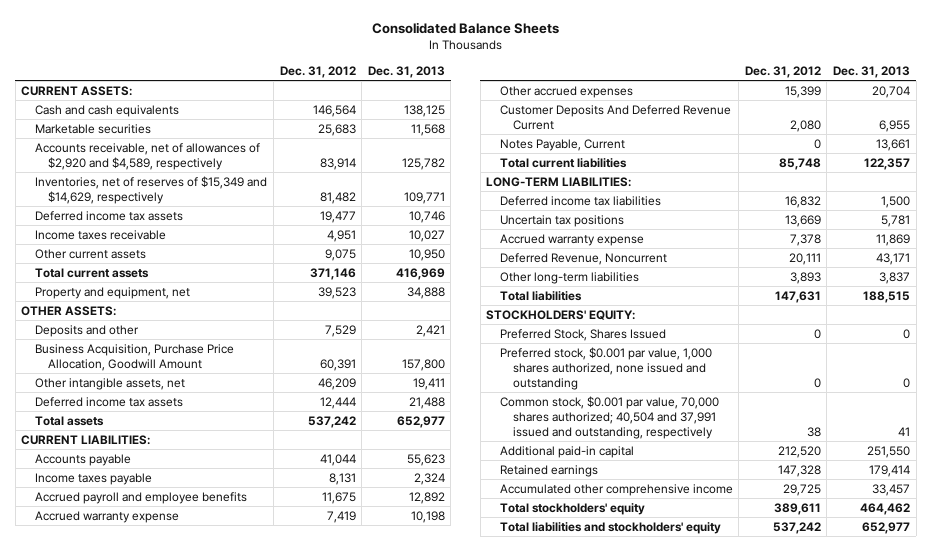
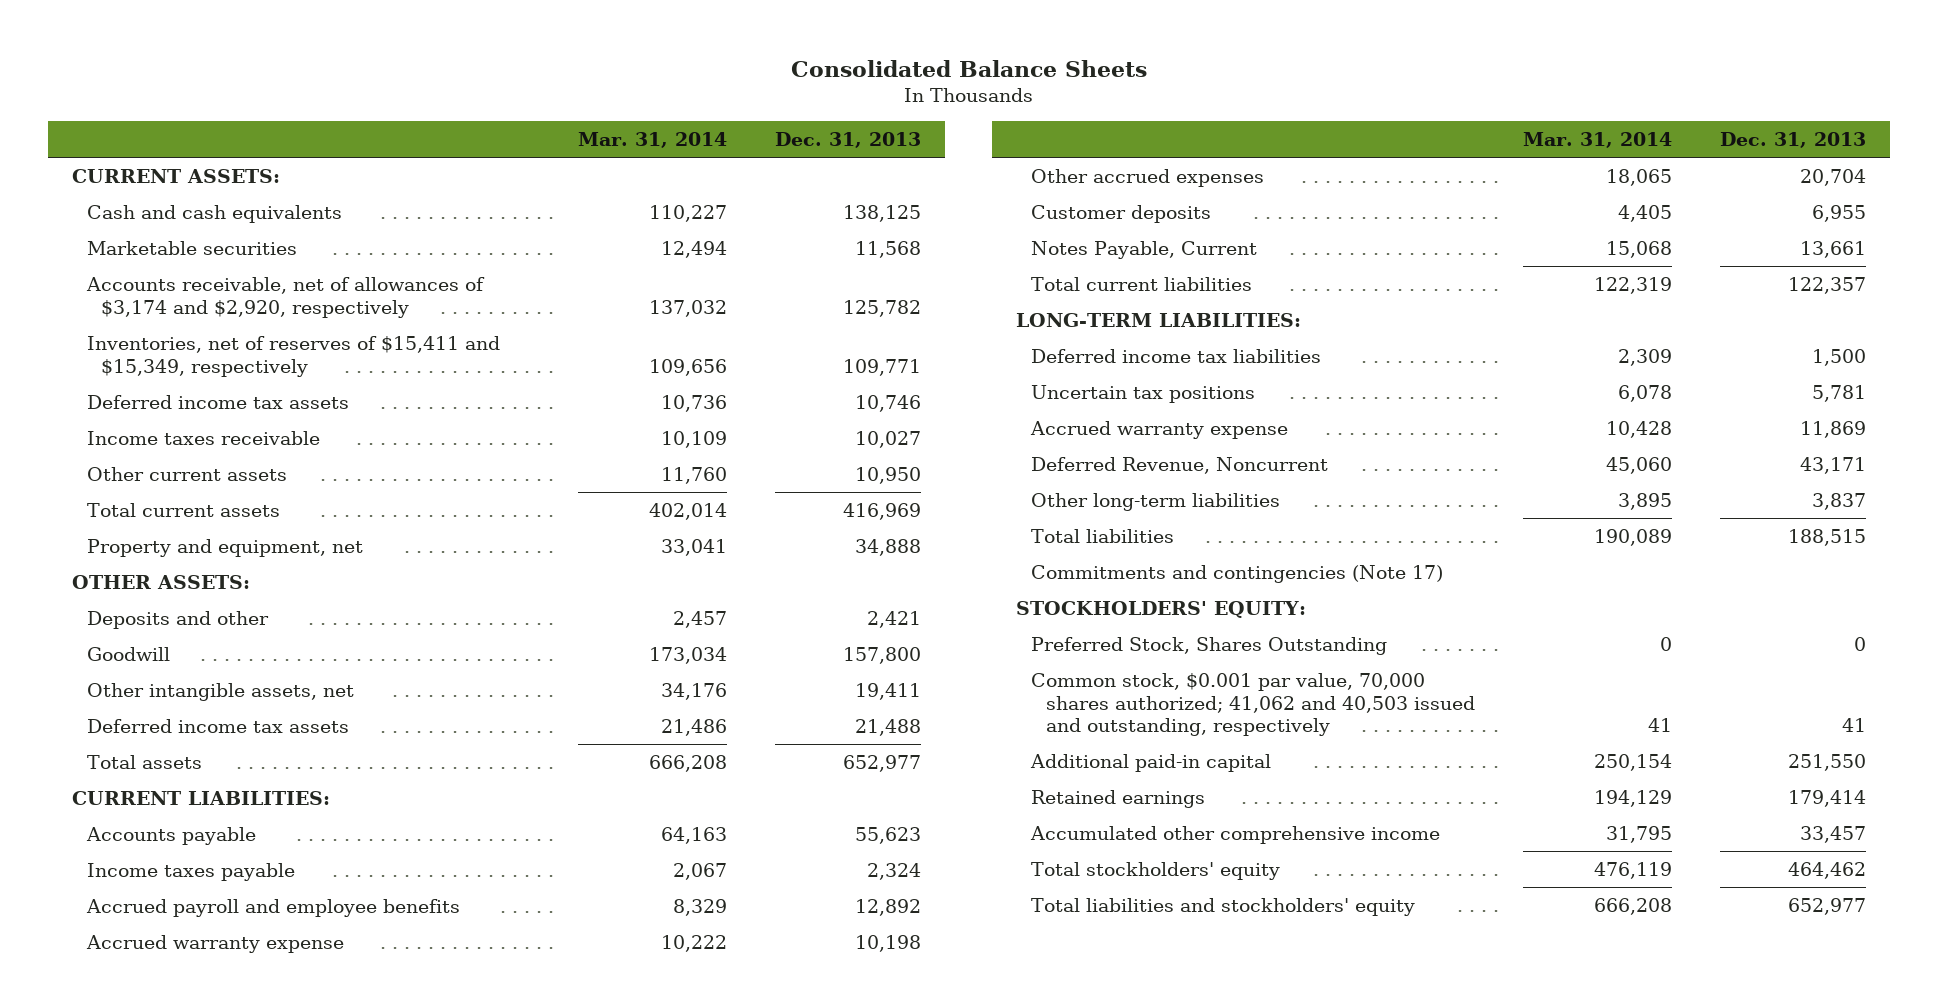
[279,65,356,78] Dec. 31, 2012 -> none
none -> [578,131,728,148] Mar. 31, 2014
[34,142,260,170] Accounts receivable, net of allowances of $2,920 and $4,589, respectively -> [85,277,485,318] Accounts receivable, net of allowances of $3,174 and $2,920, respectively
[34,175,267,204] Inventories, net of reserves of $15,349 and $14,629, respectively -> [86,336,500,377] Inventories, net of reserves of $15,411 and $15,349, respectively
[34,343,234,371] Business Acquisition, Purchase Price Allocation, Goodwill Amount -> [86,647,170,662] Goodwill
[499,104,731,130] Customer Deposits And Deferred Revenue Current -> [1030,205,1211,224] Customer deposits
none -> [1030,565,1443,584] Commitments and contingencies (Note 17)
[499,328,666,341] Preferred Stock, Shares Issued -> none
[499,346,712,390] Preferred stock, $0.001 par value, 1,000 shares authorized, none issued and outstanding -> [1030,637,1387,656] Preferred Stock, Shares Outstanding
[499,395,719,439] Common stock, $0.001 par value, 70,000 shares authorized; 40,504 and 37,991 issued and outstanding, respectively -> [1030,673,1475,737] Common stock, $0.001 par value, 70,000 shares authorized; 41,062 and 40,503 issued and outstanding, respectively

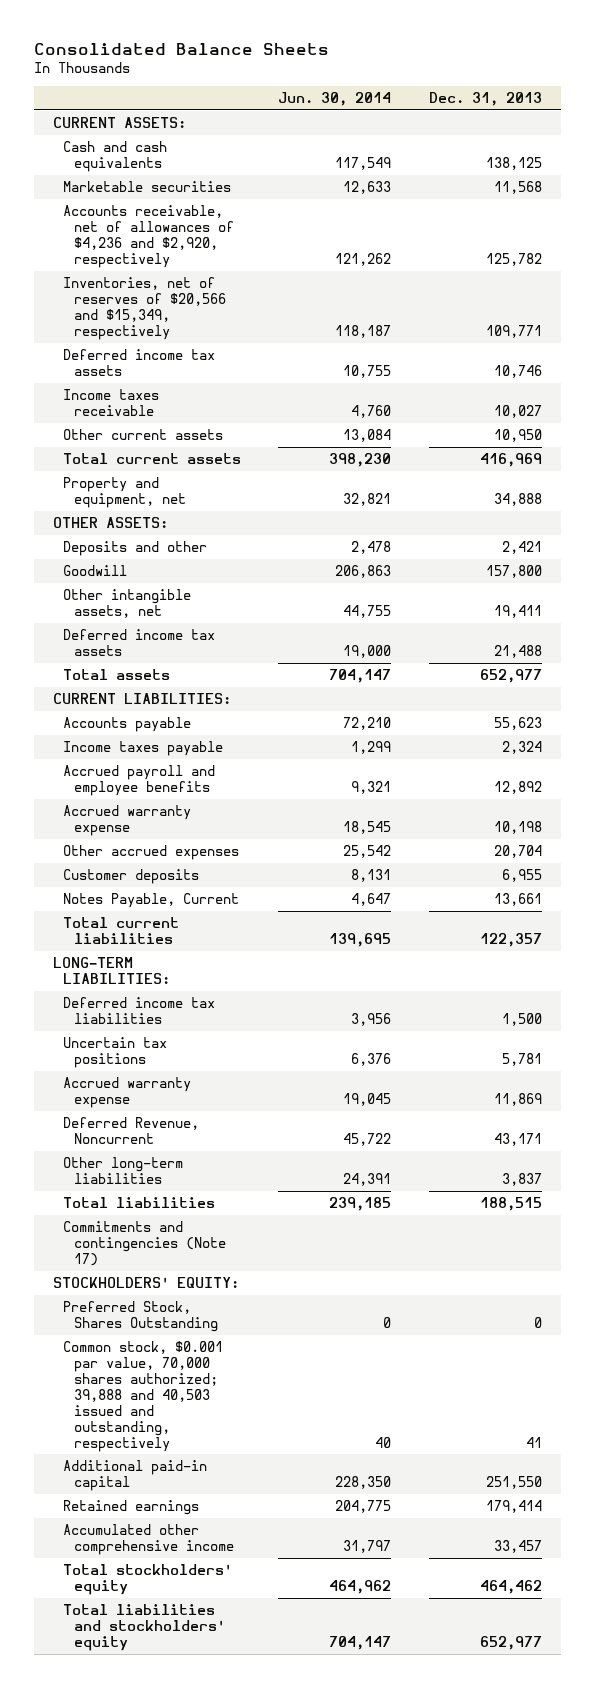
[578,131,728,148] Mar. 31, 2014 -> none
none -> [278,91,392,106] Jun. 30, 2014
[85,277,485,318] Accounts receivable, net of allowances of $3,174 and $2,920, respectively -> [63,204,234,268] Accounts receivable, net of allowances of $4,236 and $2,920, respectively
[86,336,500,377] Inventories, net of reserves of $15,411 and $15,349, respectively -> [63,276,226,340] Inventories, net of reserves of $20,566 and $15,349, respectively
[1030,673,1475,737] Common stock, $0.001 par value, 70,000 shares authorized; 41,062 and 40,503 issued and outstanding, respectively -> [63,1340,224,1452] Common stock, $0.001 par value, 70,000 shares authorized; 39,888 and 40,503 issued and outstanding, respectively

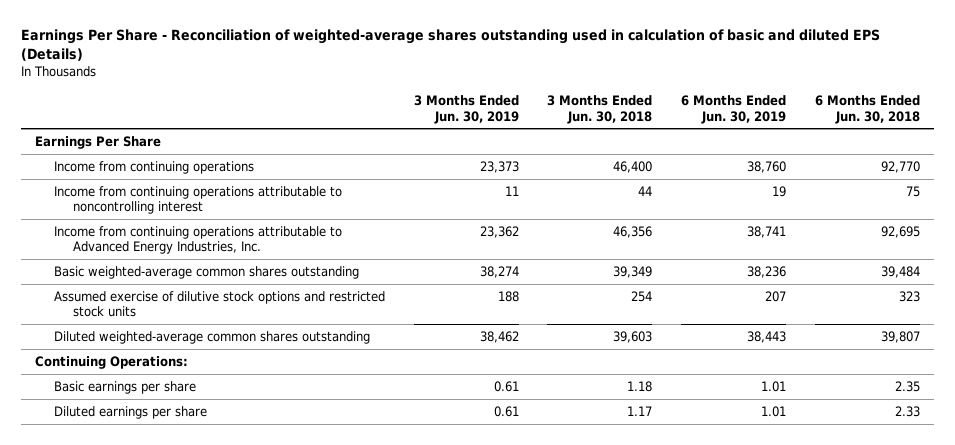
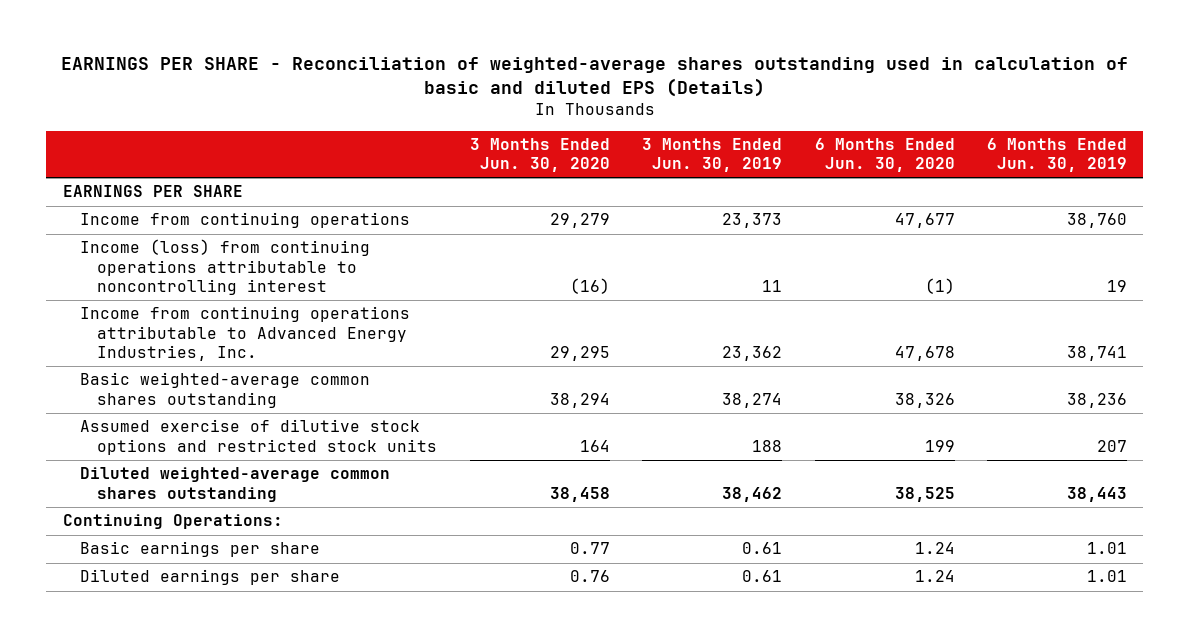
[20,29,880,62] Earnings Per Share - Reconciliation of weighted-average shares outstanding used in calculation of basic and diluted EPS (Details) -> [60,57,1128,98] EARNINGS PER SHARE - Reconciliation of weighted-average shares outstanding used in calculation of basic and diluted EPS (Details)
[547,95,653,124] 3 Months Ended Jun. 30, 2018 -> none
[814,95,920,124] 6 Months Ended Jun. 30, 2018 -> none
none -> [469,138,610,173] 3 Months Ended Jun. 30, 2020
none -> [814,138,955,173] 6 Months Ended Jun. 30, 2020
[35,135,162,149] Earnings Per Share -> [62,185,243,198] EARNINGS PER SHARE
[54,185,343,215] Income from continuing operations attributable to noncontrolling interest -> [79,239,370,295] Income (loss) from continuing operations attributable to noncontrolling interest

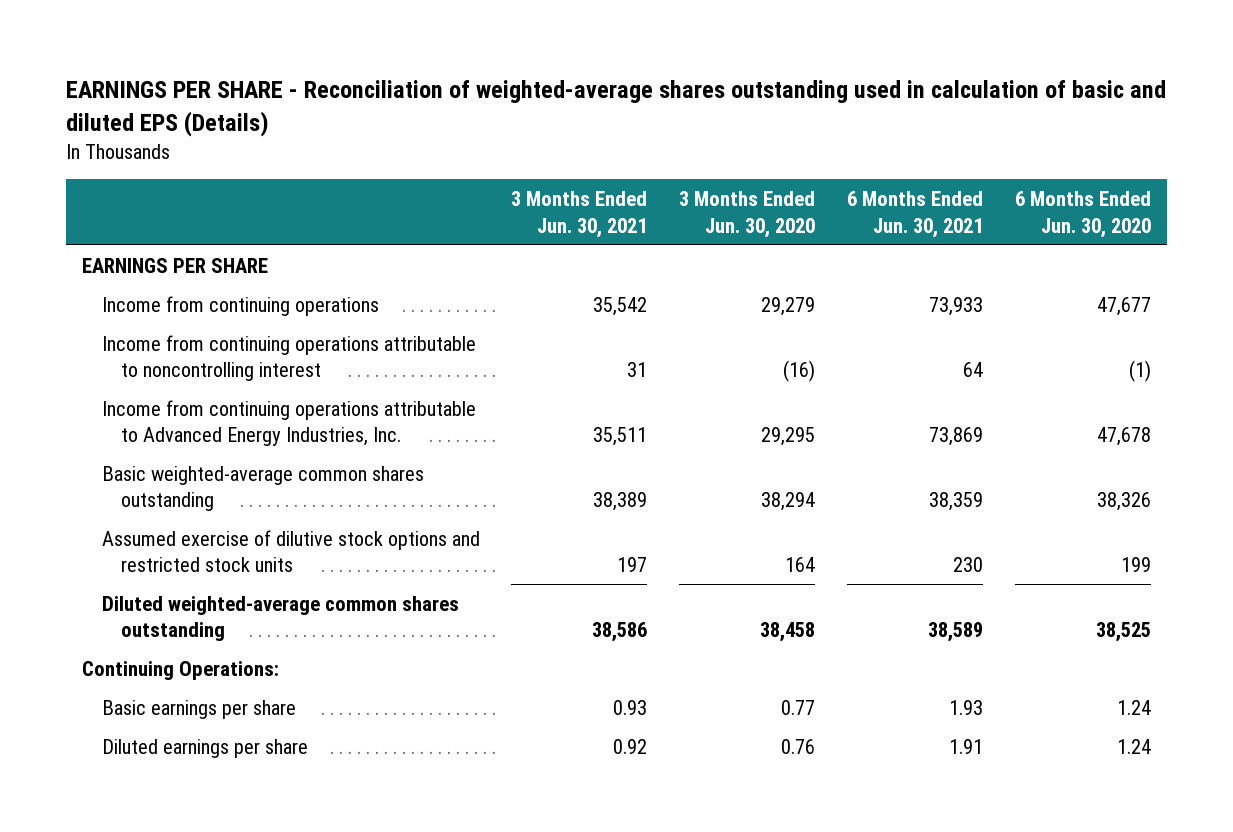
[642,138,783,173] 3 Months Ended Jun. 30, 2019 -> none
[987,138,1128,173] 6 Months Ended Jun. 30, 2019 -> none
none -> [511,191,648,238] 3 Months Ended Jun. 30, 2021
none -> [847,191,984,238] 6 Months Ended Jun. 30, 2021
[79,239,370,295] Income (loss) from continuing operations attributable to noncontrolling interest -> [101,334,476,382] Income from continuing operations attributable to noncontrolling interest

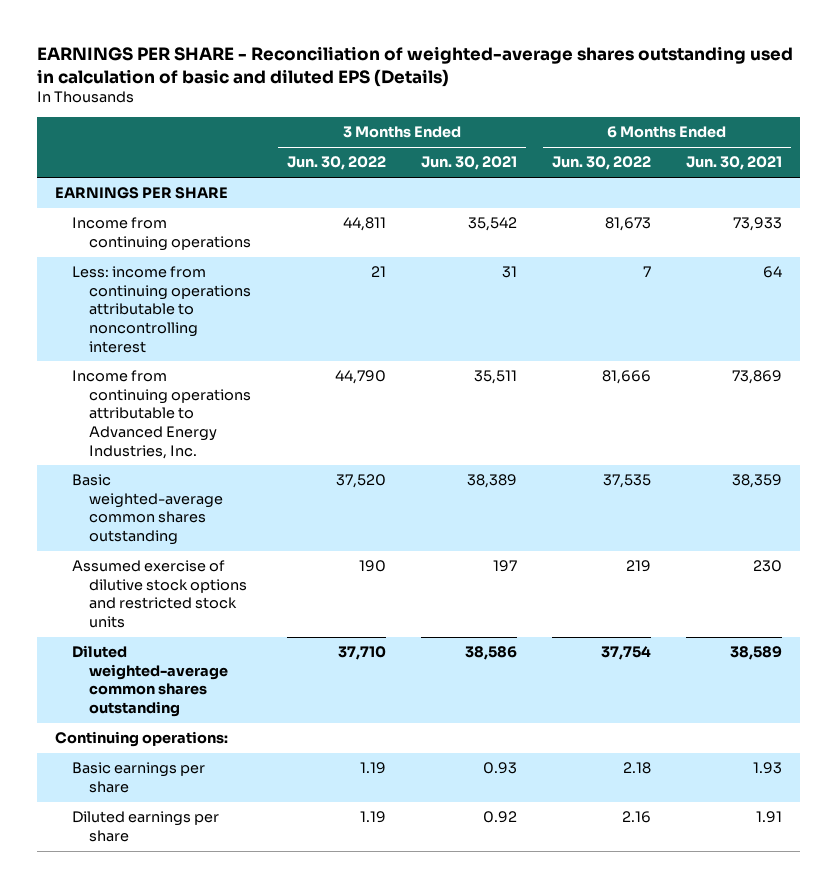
[679,191,816,238] 3 Months Ended Jun. 30, 2020 -> none
[1014,191,1151,238] 6 Months Ended Jun. 30, 2020 -> none
none -> [286,156,386,171] Jun. 30, 2022
none -> [552,156,652,171] Jun. 30, 2022
[101,334,476,382] Income from continuing operations attributable to noncontrolling interest -> [72,266,252,353] Less: income from continuing operations attributable to noncontrolling interest
[82,660,280,680] Continuing Operations: -> [54,731,228,748] Continuing operations:

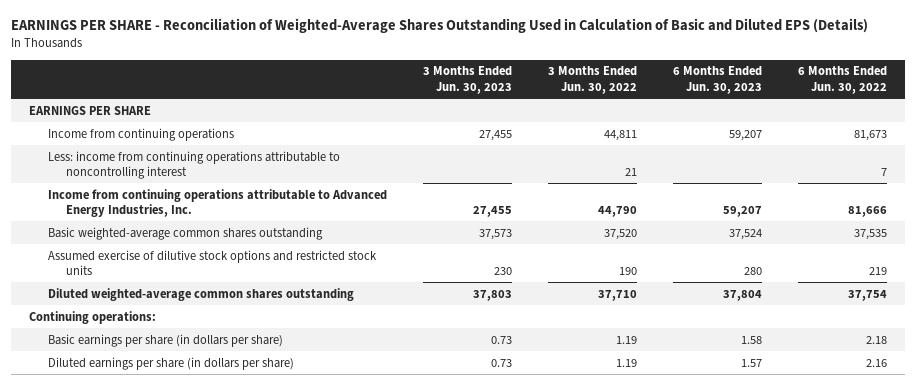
[37,45,794,87] EARNINGS PER SHARE - Reconciliation of weighted-average shares outstanding used in calculation of basic and diluted EPS (Details) -> [11,18,869,34] EARNINGS PER SHARE - Reconciliation of Weighted-Average Shares Outstanding Used in Calculation of Basic and Diluted EPS (Details)
[420,156,517,171] Jun. 30, 2021 -> none
[686,156,783,171] Jun. 30, 2021 -> none
none -> [422,66,512,94] 3 Months Ended Jun. 30, 2023
none -> [672,66,762,94] 6 Months Ended Jun. 30, 2023
[72,762,206,793] Basic earnings per share -> [47,333,283,347] Basic earnings per share (in dollars per share)
[72,811,220,842] Diluted earnings per share -> [47,356,294,370] Diluted earnings per share (in dollars per share)

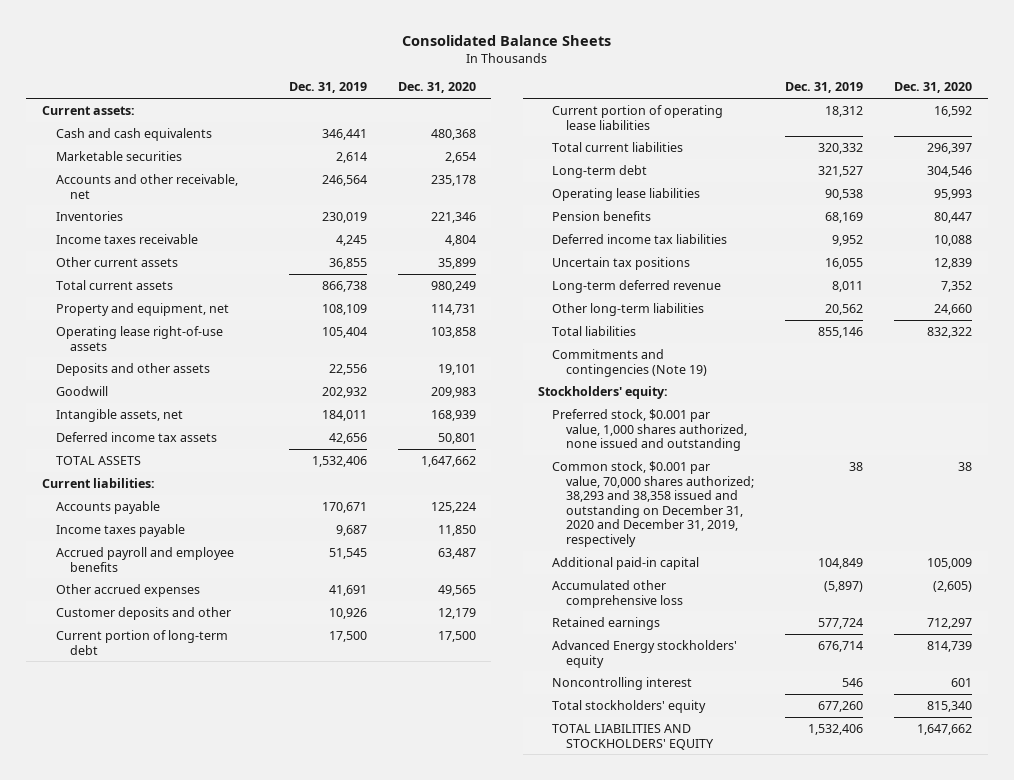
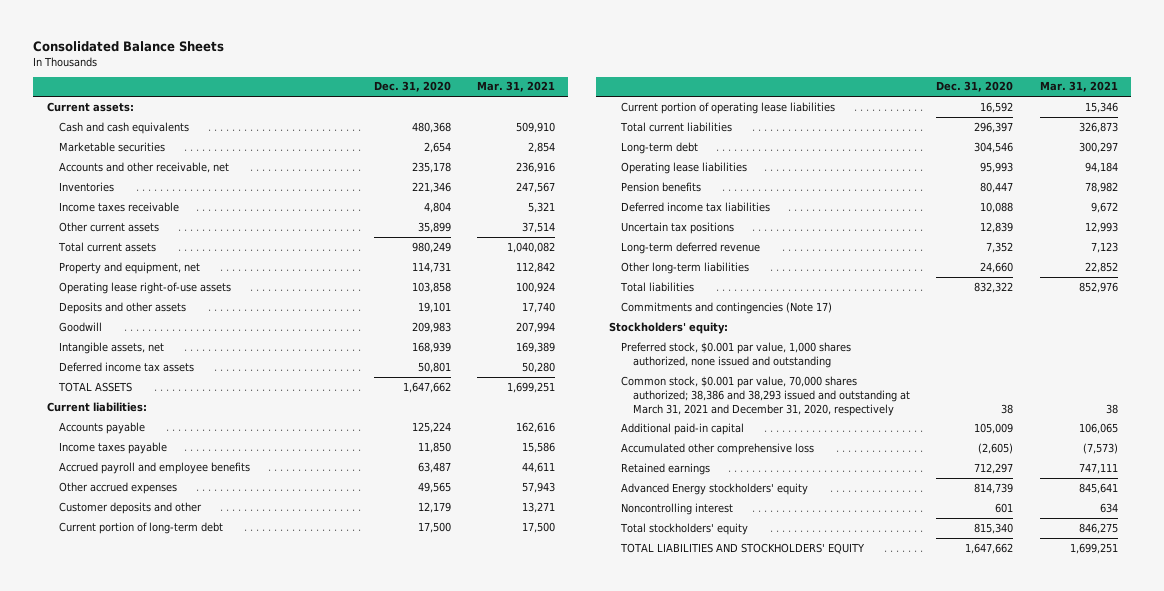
[288,82,367,94] Dec. 31, 2019 -> none
none -> [477,81,556,93] Mar. 31, 2021
[552,348,708,377] Commitments and contingencies (Note 19) -> [621,301,833,314] Commitments and contingencies (Note 17)
[552,460,755,547] Common stock, $0.001 par value, 70,000 shares authorized; 38,293 and 38,358 issued and outstanding on December 31, 2020 and December 31, 2019, respectively -> [621,375,911,416] Common stock, $0.001 par value, 70,000 shares authorized; 38,386 and 38,293 issued and outstanding at March 31, 2021 and December 31, 2020, respectively

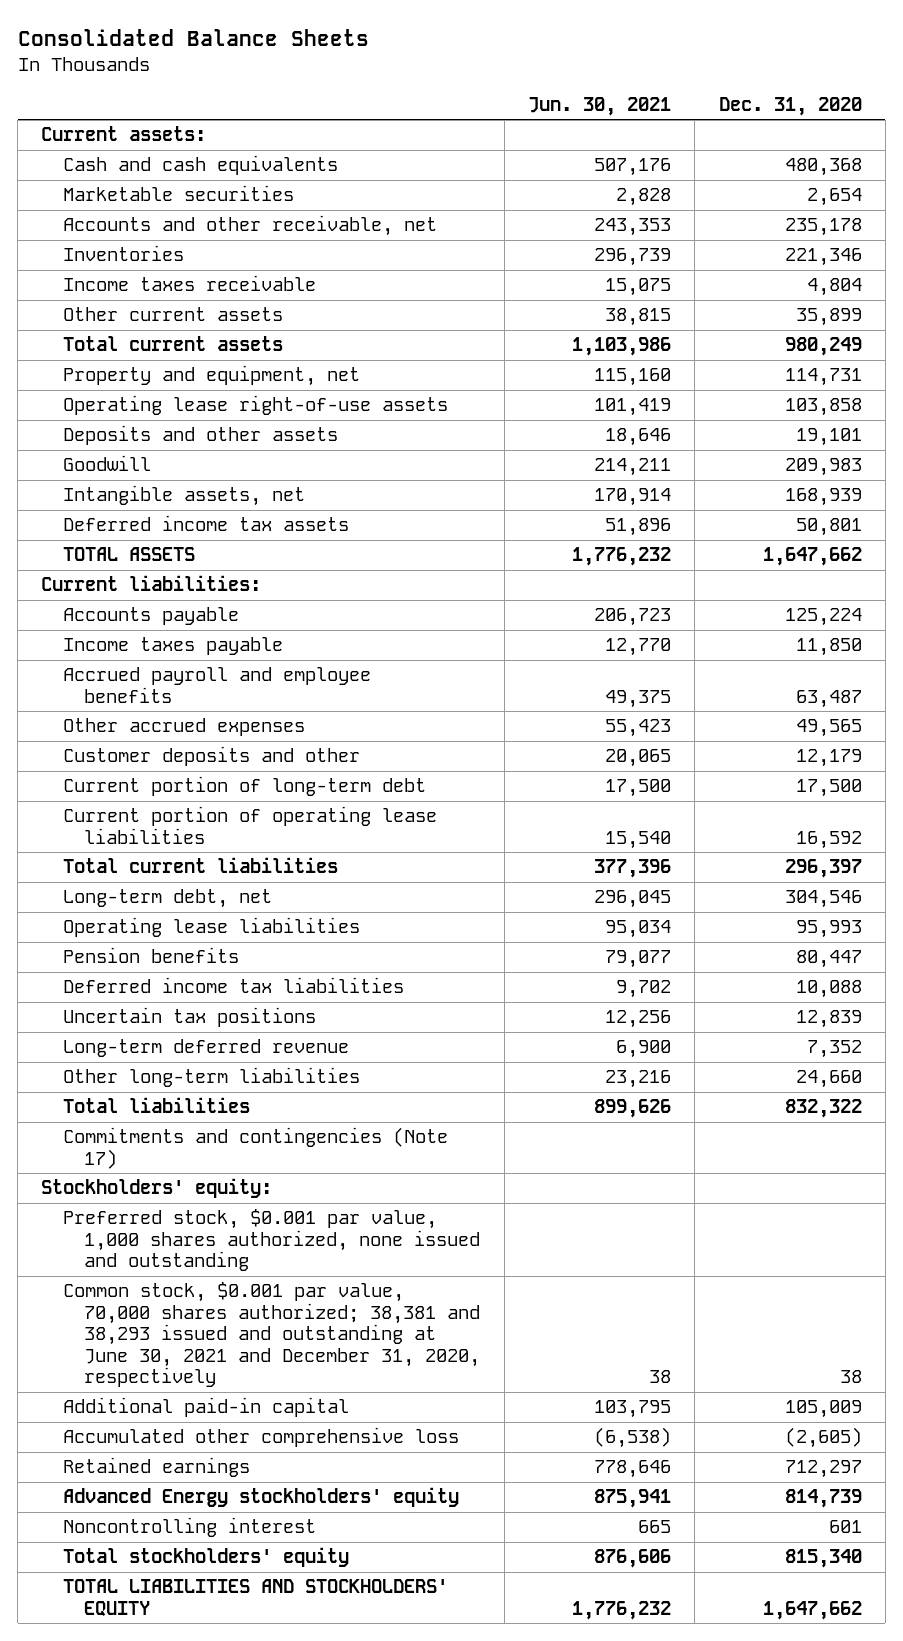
[477,81,556,93] Mar. 31, 2021 -> none
none -> [527,96,671,116] Jun. 30, 2021
[621,141,699,154] Long-term debt -> [62,889,272,909] Long-term debt, net
[621,375,911,416] Common stock, $0.001 par value, 70,000 shares authorized; 38,386 and 38,293 issued and outstanding at March 31, 2021 and December 31, 2020, respectively -> [62,1282,481,1388] Common stock, $0.001 par value, 70,000 shares authorized; 38,381 and 38,293 issued and outstanding at June 30, 2021 and December 31, 2020, respectively

